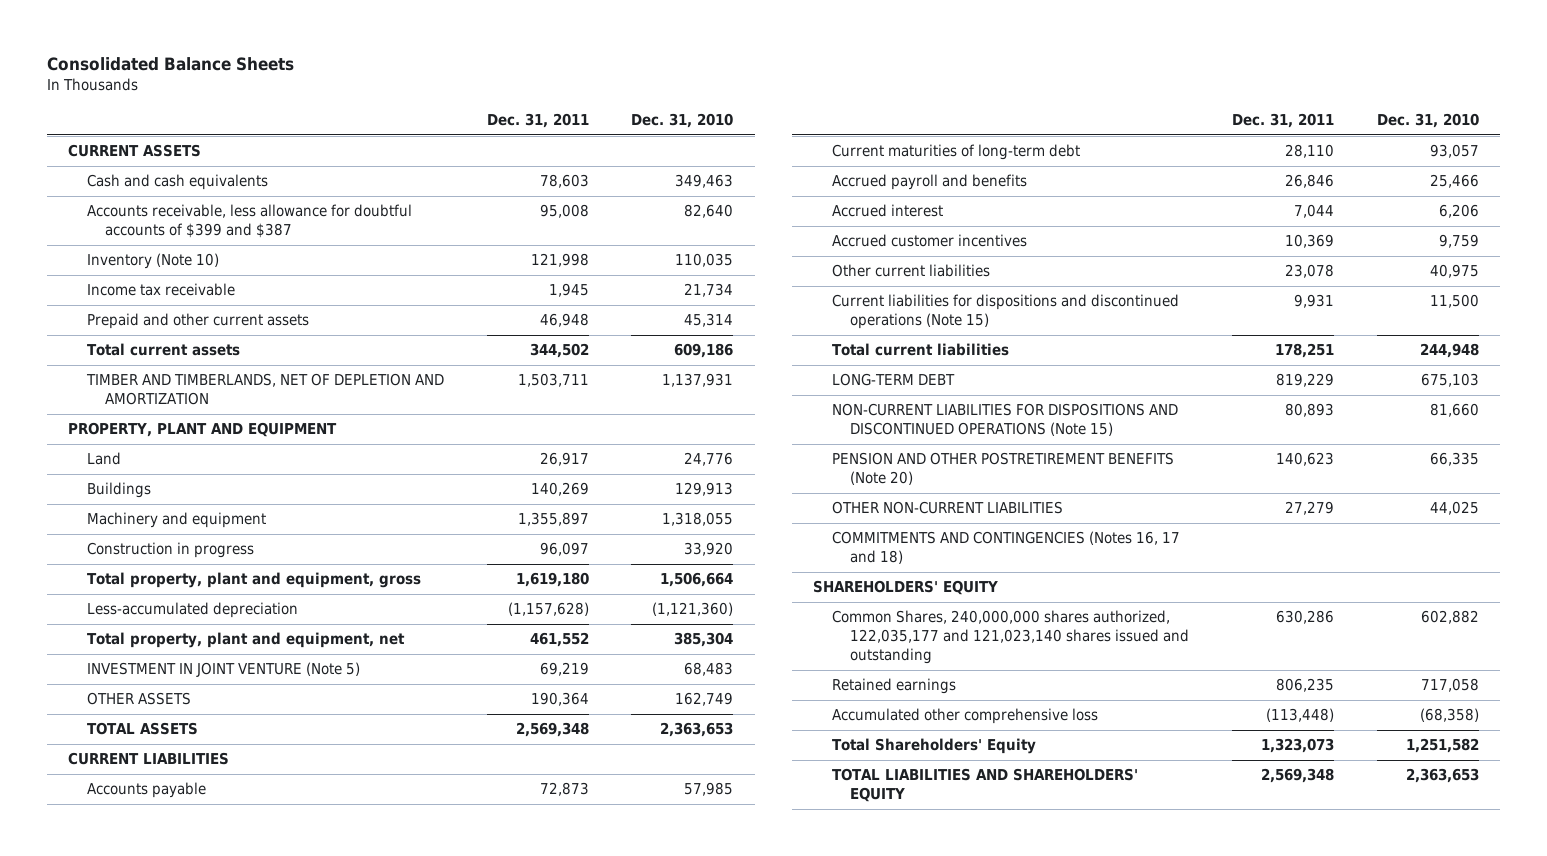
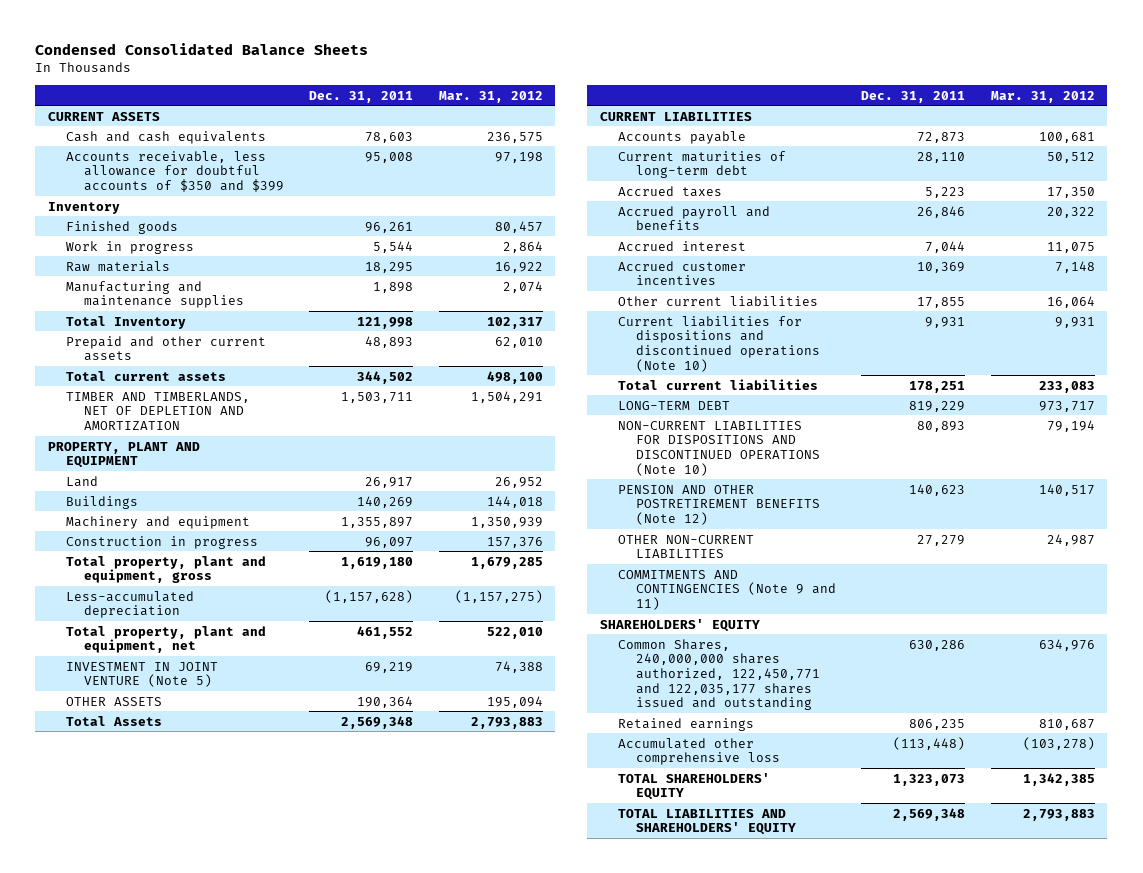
[46,57,294,72] Consolidated Balance Sheets -> [35,43,369,56] Condensed Consolidated Balance Sheets
[631,113,734,129] Dec. 31, 2010 -> none
none -> [438,90,543,103] Mar. 31, 2012
[86,283,235,297] Income tax receivable -> none
[86,204,412,239] Accounts receivable, less allowance for doubtful accounts of $399 and $387 -> [65,150,284,193] Accounts receivable, less allowance for doubtful accounts of $350 and $399
none -> [48,201,121,214] Inventory
none -> [65,220,178,234] Finished goods
none -> [65,240,194,254] Work in progress
none -> [65,260,170,272] Raw materials
none -> [65,280,244,309] Manufacturing and maintenance supplies
[86,253,219,270] Inventory (Note 10) -> [65,315,186,329] Total Inventory
[539,313,589,328] 46,948 -> [365,335,414,348] 48,893
[86,722,198,736] TOTAL ASSETS -> [65,715,162,726] Total Assets
none -> [617,185,722,197] Accrued taxes
[1284,264,1334,279] 23,078 -> [917,296,966,308] 17,855
[831,294,1179,330] Current liabilities for dispositions and discontinued operations (Note 15) -> [617,315,820,372] Current liabilities for dispositions and discontinued operations (Note 10)
[831,403,1178,437] NON-CURRENT LIABILITIES FOR DISPOSITIONS AND DISCONTINUED OPERATIONS (Note 15) -> [617,420,820,476] NON-CURRENT LIABILITIES FOR DISPOSITIONS AND DISCONTINUED OPERATIONS (Note 10)
[831,452,1174,486] PENSION AND OTHER POSTRETIREMENT BENEFITS (Note 20) -> [617,484,820,526] PENSION AND OTHER POSTRETIREMENT BENEFITS (Note 12)
[831,531,1180,565] COMMITMENTS AND CONTINGENCIES (Notes 16, 17 and 18) -> [617,569,836,611] COMMITMENTS AND CONTINGENCIES (Note 9 and 11)
[831,610,1189,665] Common Shares, 240,000,000 shares authorized, 122,035,177 and 121,023,140 shares issued and outstanding -> [617,638,820,711] Common Shares, 240,000,000 shares authorized, 122,450,771 and 122,035,177 shares issued and outstanding
[831,738,1036,755] Total Shareholders' Equity -> [617,772,770,801] TOTAL SHAREHOLDERS' EQUITY

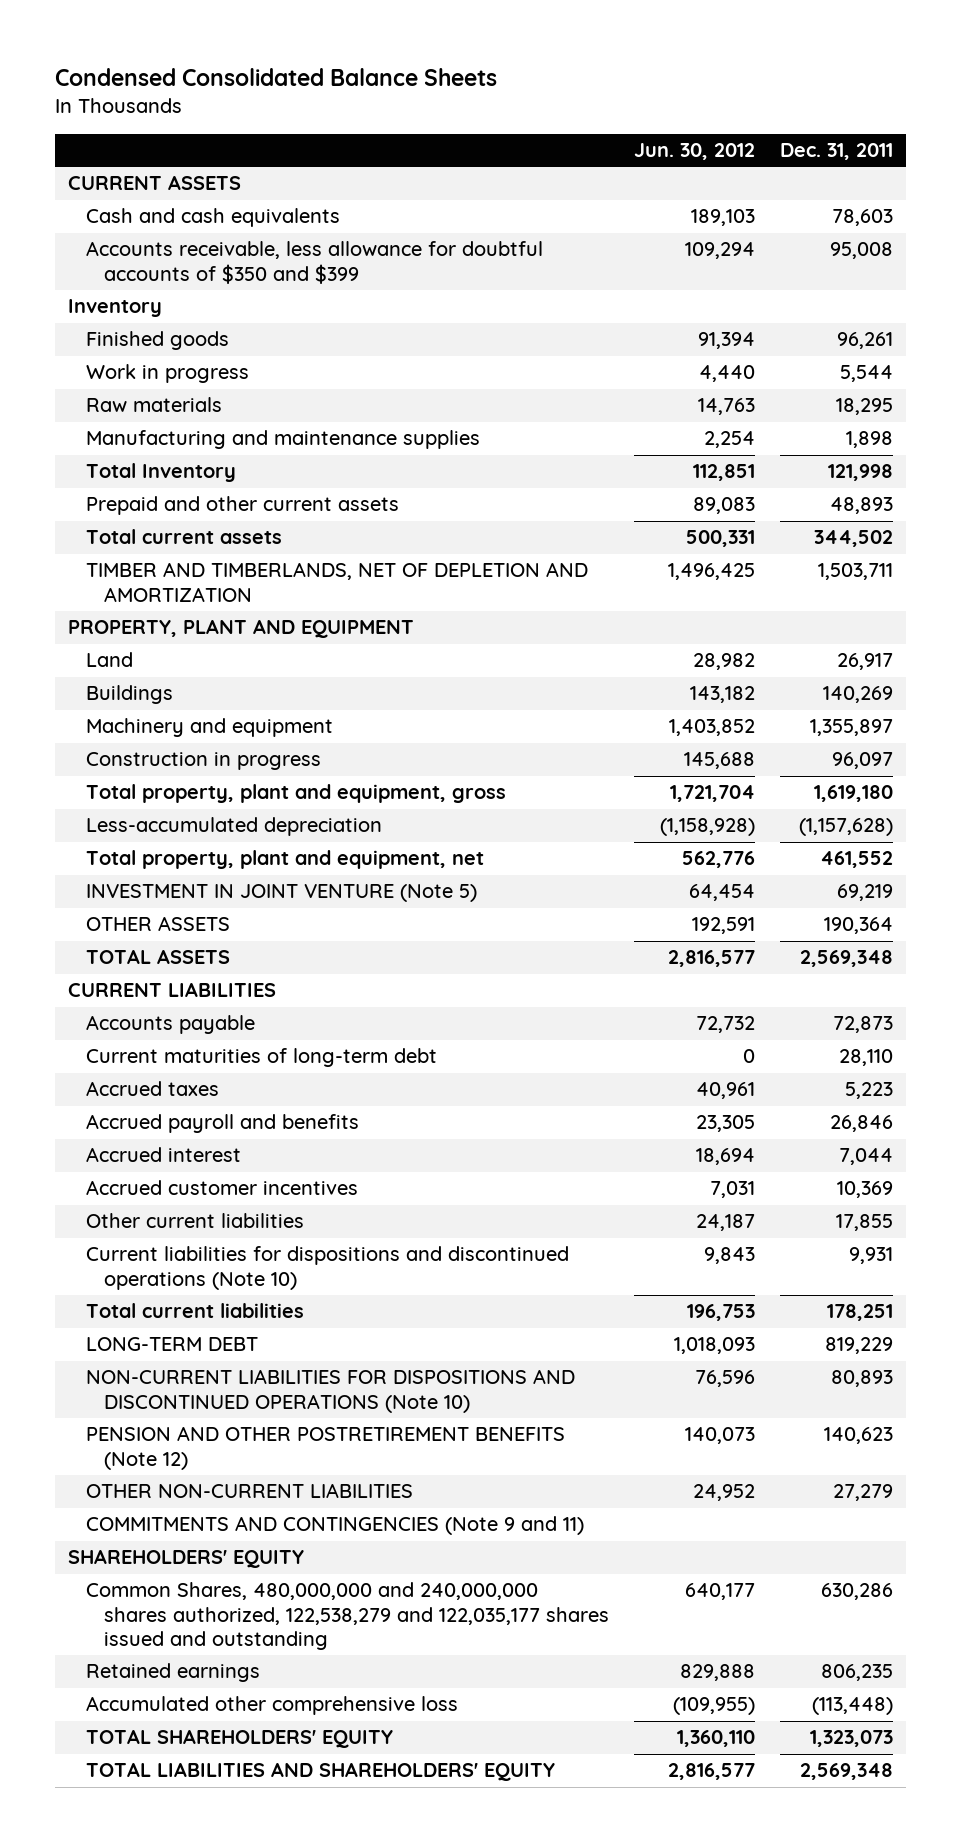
[438,90,543,103] Mar. 31, 2012 -> none
none -> [634,143,756,161] Jun. 30, 2012
[65,715,162,726] Total Assets -> [85,949,230,965] TOTAL ASSETS
[617,638,820,711] Common Shares, 240,000,000 shares authorized, 122,450,771 and 122,035,177 shares issued and outstanding -> [85,1582,609,1651] Common Shares, 480,000,000 and 240,000,000 shares authorized, 122,538,279 and 122,035,177 shares issued and outstanding

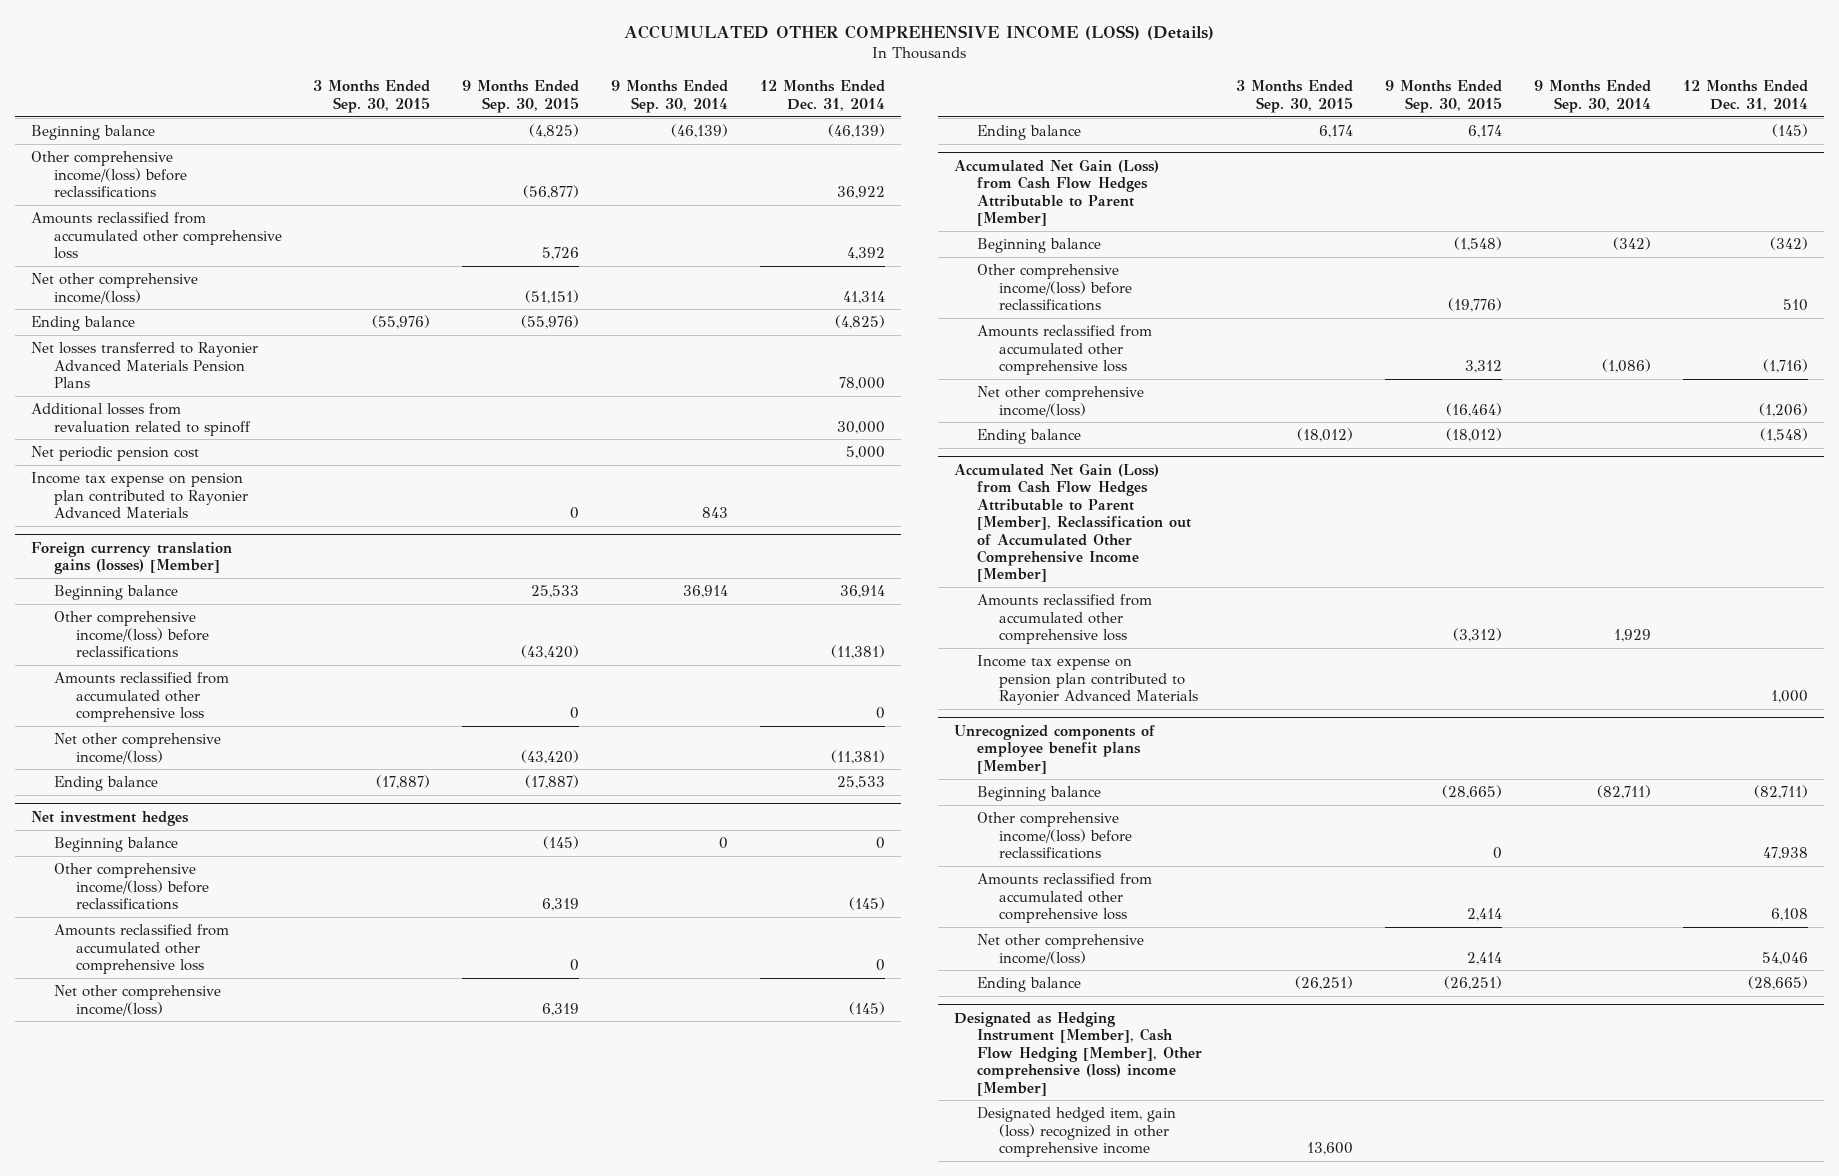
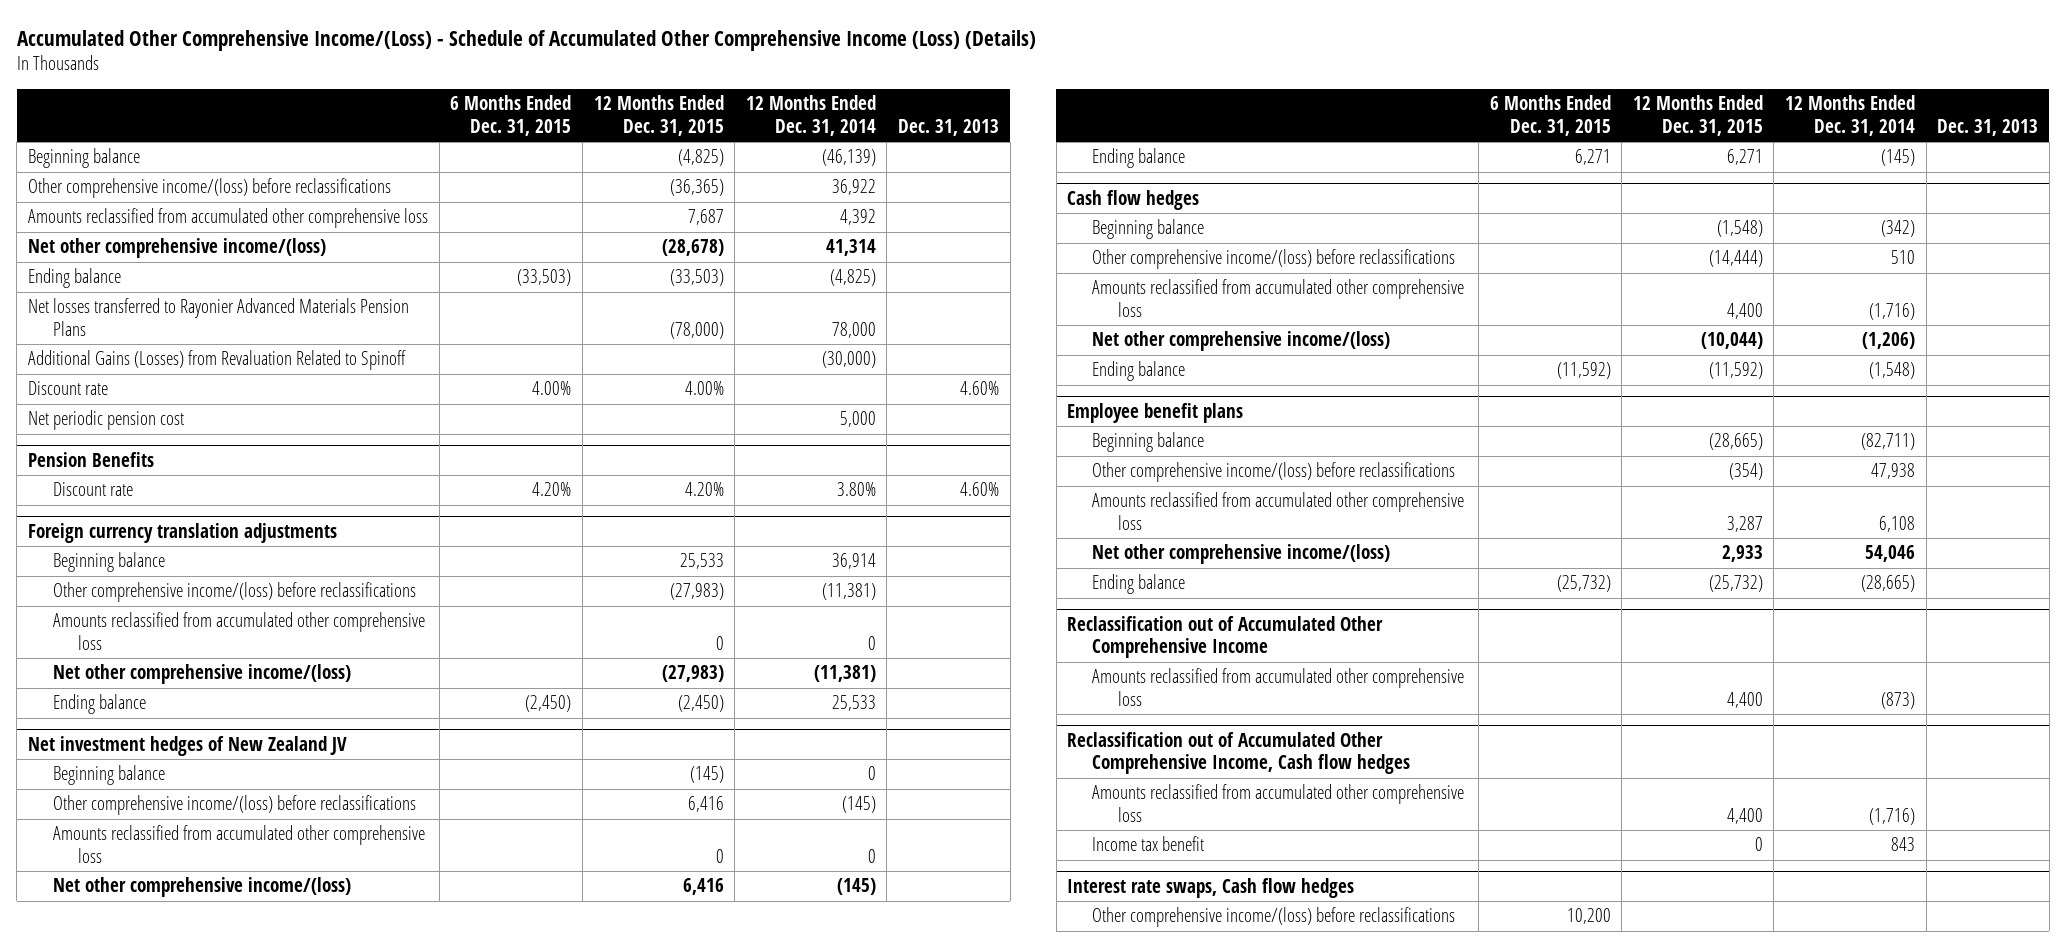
[624,25,1215,41] ACCUMULATED OTHER COMPREHENSIVE INCOME (LOSS) (Details) -> [16,29,1036,51] Accumulated Other Comprehensive Income/(Loss) - Schedule of Accumulated Other Comprehensive Income (Loss) (Details)
[313,80,431,113] 3 Months Ended Sep. 30, 2015 -> none
[462,80,580,113] 9 Months Ended Sep. 30, 2015 -> none
[611,80,729,113] 9 Months Ended Sep. 30, 2014 -> none
none -> [450,95,572,136] 6 Months Ended Dec. 31, 2015
none -> [593,95,724,136] 12 Months Ended Dec. 31, 2015
none -> [898,118,1000,136] Dec. 31, 2013
[30,403,251,436] Additional losses from revaluation related to spinoff -> [28,350,407,371] Additional Gains (Losses) from Revaluation Related to Spinoff
[836,420,885,434] 30,000 -> [821,351,876,369] (30,000)
none -> [28,381,109,396] Discount rate
[30,472,248,518] Income tax expense on pension plan contributed to Rayonier Advanced Materials -> none
none -> [28,451,155,467] Pension Benefits
none -> [53,482,134,497] Discount rate
[30,541,232,575] Foreign currency translation gains (losses) [Member] -> [28,522,338,543] Foreign currency translation adjustments
[30,810,189,826] Net investment hedges -> [28,735,348,756] Net investment hedges of New Zealand JV
[953,158,1159,227] Accumulated Net Gain (Loss) from Cash Flow Hedges Attributable to Parent [Member] -> [1067,189,1200,210] Cash flow hedges
[953,462,1191,583] Accumulated Net Gain (Loss) from Cash Flow Hedges Attributable to Parent [Member], Reclassification out of Accumulated Other Comprehensive Income [Member] -> none
[976,594,1152,644] Amounts reclassified from accumulated other comprehensive loss -> none
[976,655,1199,705] Income tax expense on pension plan contributed to Rayonier Advanced Materials -> none
[953,724,1155,774] Unrecognized components of employee benefit plans [Member] -> [1067,402,1244,423] Employee benefit plans
[953,1011,1202,1096] Designated as Hedging Instrument [Member], Cash Flow Hedging [Member], Other comprehensive (loss) income [Member] -> none
[976,1107,1176,1157] Designated hedged item, gain (loss) recognized in other comprehensive income -> none
none -> [1067,615,1384,659] Reclassification out of Accumulated Other Comprehensive Income
none -> [1092,668,1465,706] Amounts reclassified from accumulated other comprehensive loss
none -> [1067,731,1411,775] Reclassification out of Accumulated Other Comprehensive Income, Cash flow hedges
none -> [1092,784,1465,822] Amounts reclassified from accumulated other comprehensive loss
none -> [1092,836,1205,852] Income tax benefit
none -> [1067,877,1355,898] Interest rate swaps, Cash flow hedges
none -> [1092,907,1456,928] Other comprehensive income/(loss) before reclassifications

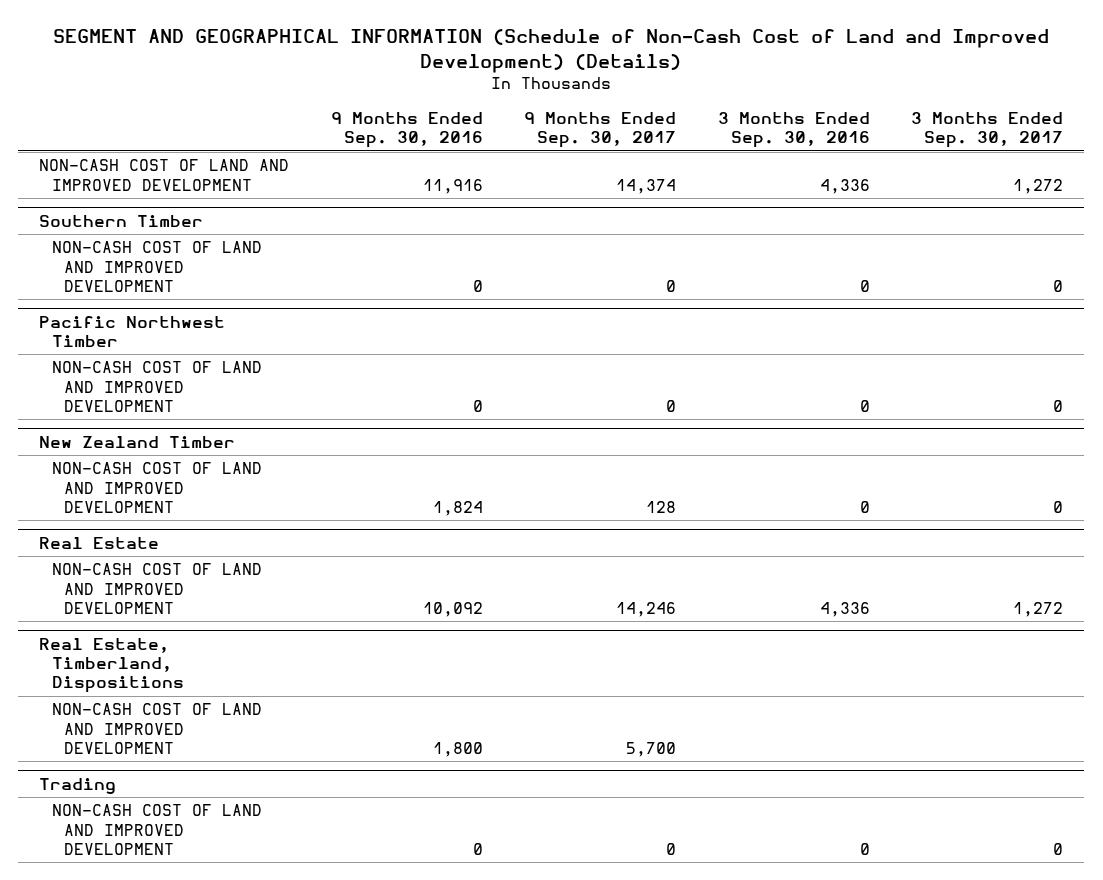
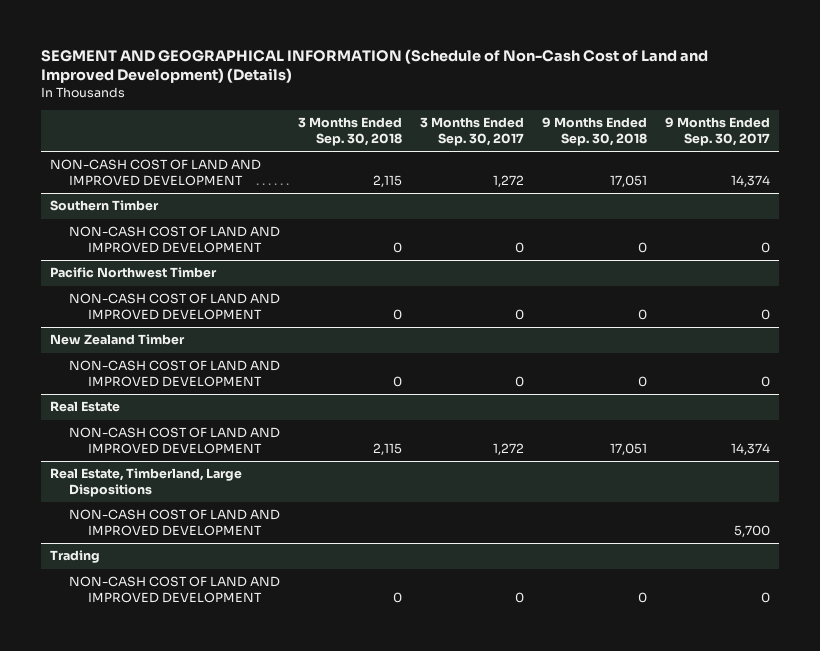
[330,112,483,149] 9 Months Ended Sep. 30, 2016 -> none
[717,112,870,149] 3 Months Ended Sep. 30, 2016 -> none
none -> [298,117,403,147] 3 Months Ended Sep. 30, 2018
none -> [541,117,647,147] 9 Months Ended Sep. 30, 2018
[646,500,677,513] 128 -> [760,376,770,388] 0
[616,601,677,617] 14,246 -> [730,443,770,456] 14,374
[39,637,184,694] Real Estate, Timberland, Dispositions -> [49,468,242,498] Real Estate, Timberland, Large Dispositions

